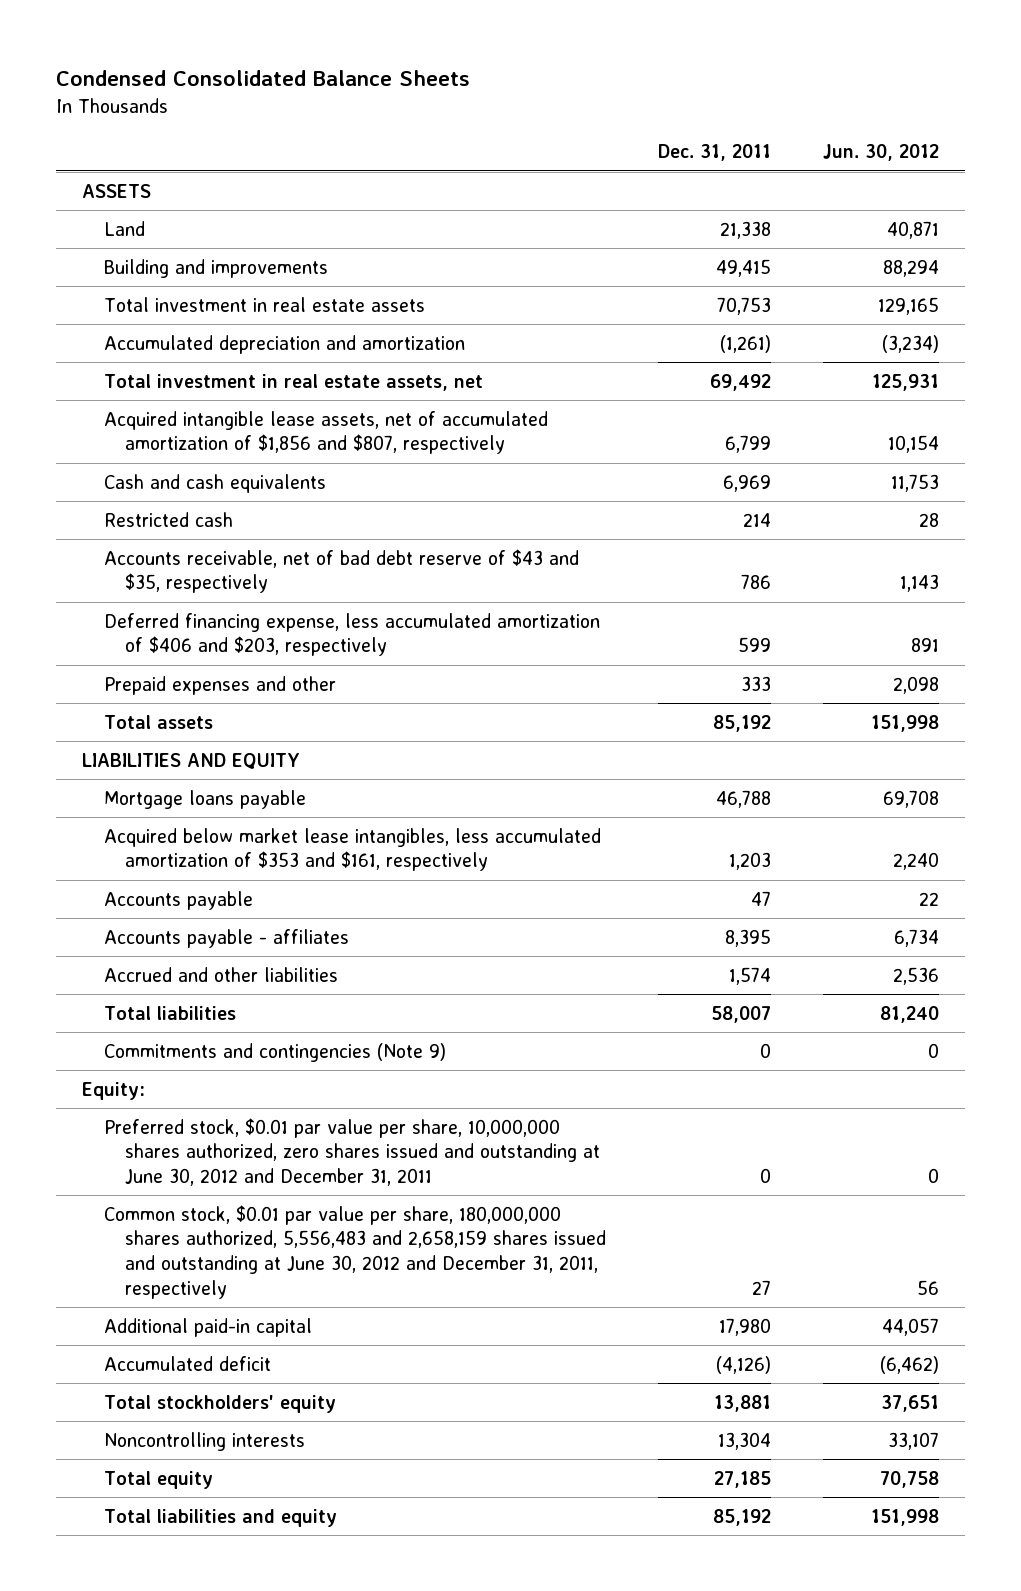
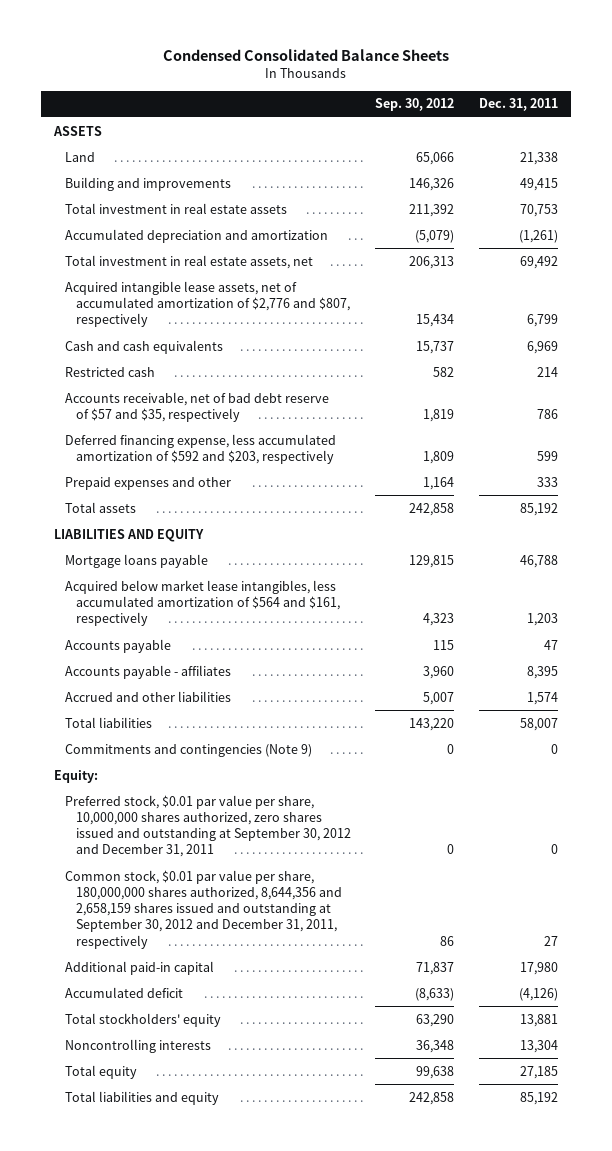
[822,144,939,162] Jun. 30, 2012 -> none
none -> [375,98,455,112] Sep. 30, 2012
[103,410,548,455] Acquired intangible lease assets, net of accumulated amortization of $1,856 and $807, respectively -> [64,280,350,328] Acquired intangible lease assets, net of accumulated amortization of $2,776 and $807, respectively
[103,548,579,594] Accounts receivable, net of bad debt reserve of $43 and $35, respectively -> [64,391,329,422] Accounts receivable, net of bad debt reserve of $57 and $35, respectively
[103,612,600,657] Deferred financing expense, less accumulated amortization of $406 and $203, respectively -> [64,433,336,464] Deferred financing expense, less accumulated amortization of $592 and $203, respectively
[103,827,601,872] Acquired below market lease intangibles, less accumulated amortization of $353 and $161, respectively -> [64,579,340,627] Acquired below market lease intangibles, less accumulated amortization of $564 and $161, respectively
[103,1117,600,1186] Preferred stock, $0.01 par value per share, 10,000,000 shares authorized, zero shares issued and outstanding at June 30, 2012 and December 31, 2011 -> [64,794,351,858] Preferred stock, $0.01 par value per share, 10,000,000 shares authorized, zero shares issued and outstanding at September 30, 2012 and December 31, 2011
[103,1204,606,1299] Common stock, $0.01 par value per share, 180,000,000 shares authorized, 5,556,483 and 2,658,159 shares issued and outstanding at June 30, 2012 and December 31, 2011, respectively -> [64,869,342,949] Common stock, $0.01 par value per share, 180,000,000 shares authorized, 8,644,356 and 2,658,159 shares issued and outstanding at September 30, 2012 and December 31, 2011, respectively

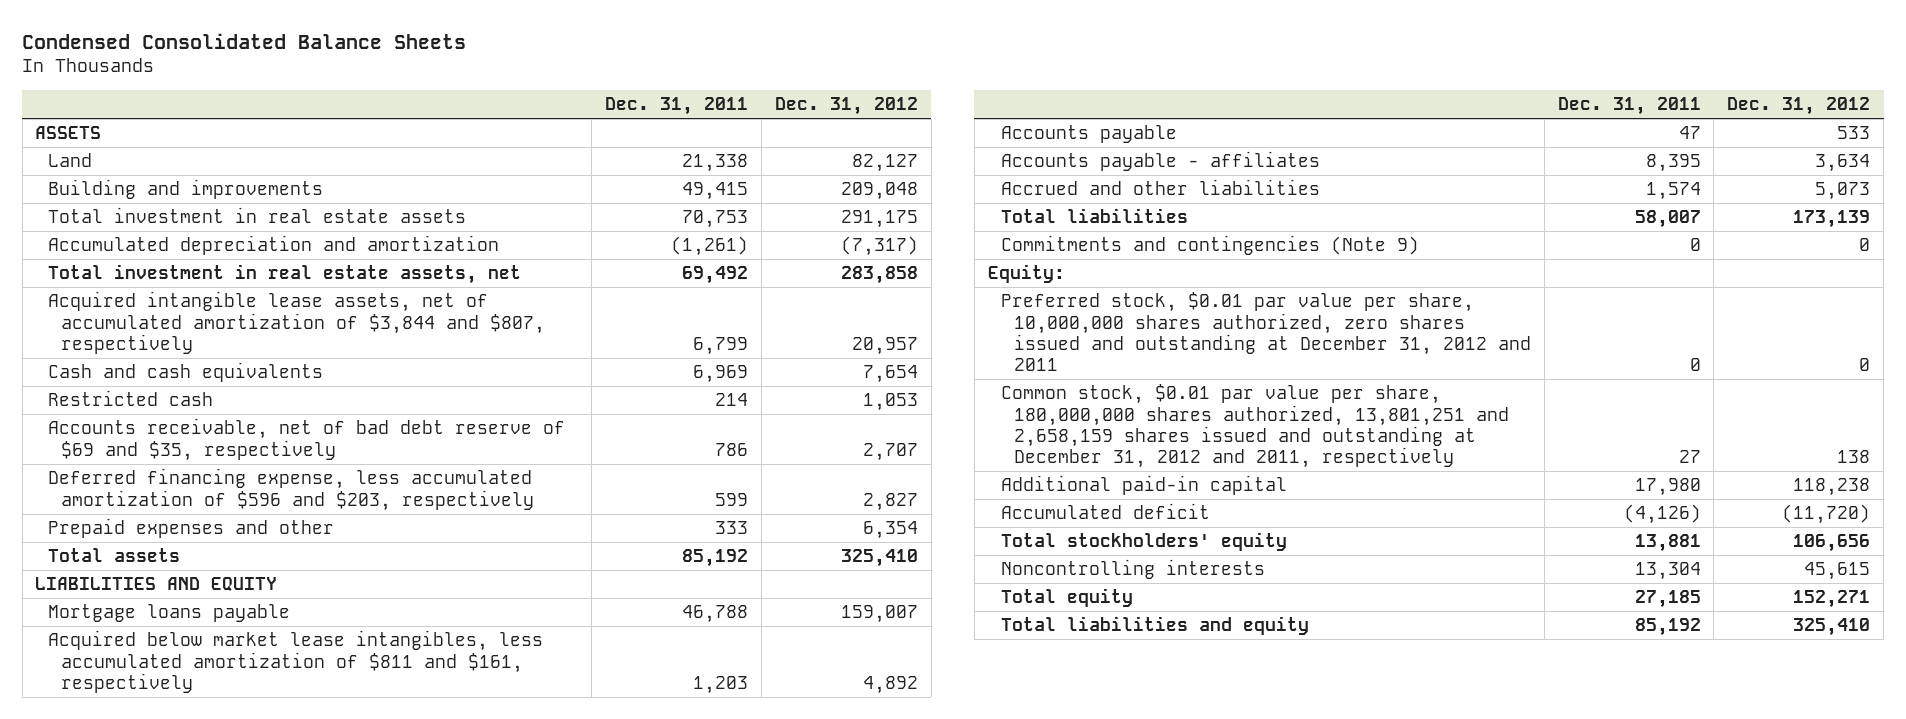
[375,98,455,112] Sep. 30, 2012 -> none
none -> [774,96,918,115] Dec. 31, 2012
[64,280,350,328] Acquired intangible lease assets, net of accumulated amortization of $2,776 and $807, respectively -> [48,291,546,354] Acquired intangible lease assets, net of accumulated amortization of $3,844 and $807, respectively
[64,391,329,422] Accounts receivable, net of bad debt reserve of $57 and $35, respectively -> [48,418,566,461] Accounts receivable, net of bad debt reserve of $69 and $35, respectively
[64,433,336,464] Deferred financing expense, less accumulated amortization of $592 and $203, respectively -> [48,468,535,511] Deferred financing expense, less accumulated amortization of $596 and $203, respectively
[64,579,340,627] Acquired below market lease intangibles, less accumulated amortization of $564 and $161, respectively -> [48,630,544,693] Acquired below market lease intangibles, less accumulated amortization of $811 and $161, respectively
[64,794,351,858] Preferred stock, $0.01 par value per share, 10,000,000 shares authorized, zero shares issued and outstanding at September 30, 2012 and December 31, 2011 -> [1000,292,1531,372] Preferred stock, $0.01 par value per share, 10,000,000 shares authorized, zero shares issued and outstanding at December 31, 2012 and 2011
[64,869,342,949] Common stock, $0.01 par value per share, 180,000,000 shares authorized, 8,644,356 and 2,658,159 shares issued and outstanding at September 30, 2012 and December 31, 2011, respectively -> [1000,384,1509,469] Common stock, $0.01 par value per share, 180,000,000 shares authorized, 13,801,251 and 2,658,159 shares issued and outstanding at December 31, 2012 and 2011, respectively

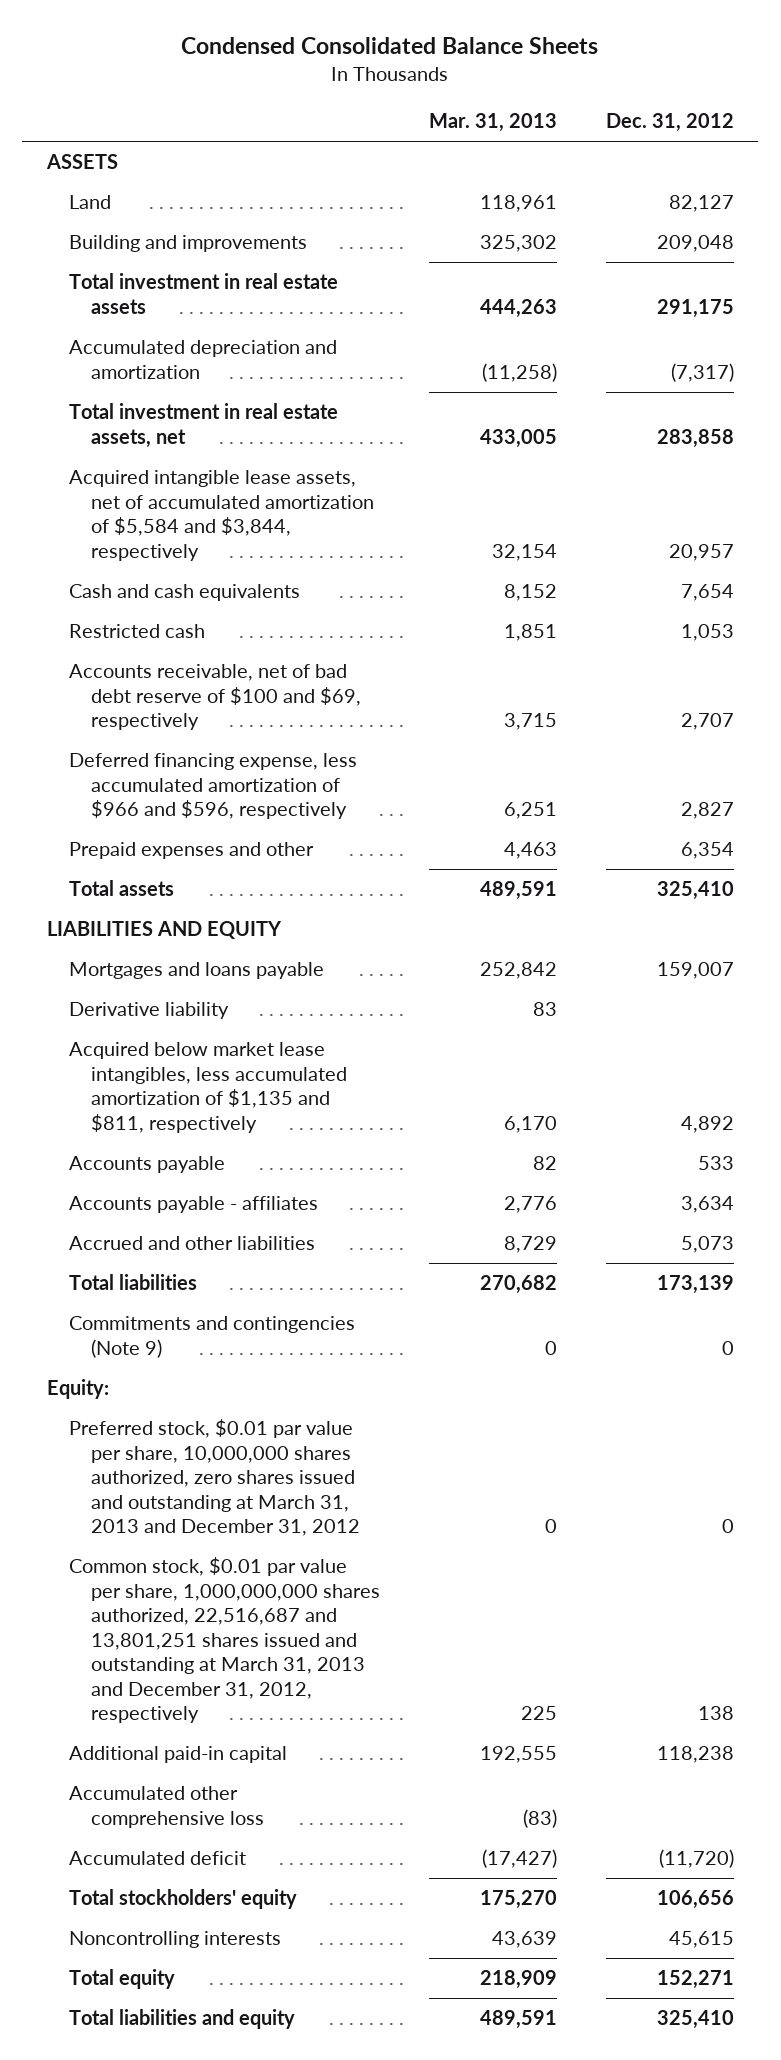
[605,96,749,115] Dec. 31, 2011 -> none
none -> [428,113,557,133] Mar. 31, 2013
[48,291,546,354] Acquired intangible lease assets, net of accumulated amortization of $3,844 and $807, respectively -> [68,470,374,561] Acquired intangible lease assets, net of accumulated amortization of $5,584 and $3,844, respectively
[48,418,566,461] Accounts receivable, net of bad debt reserve of $69 and $35, respectively -> [68,664,361,731] Accounts receivable, net of bad debt reserve of $100 and $69, respectively
[48,468,535,511] Deferred financing expense, less accumulated amortization of $596 and $203, respectively -> [68,753,357,820] Deferred financing expense, less accumulated amortization of $966 and $596, respectively
[48,604,291,623] Mortgage loans payable -> [68,962,324,980] Mortgages and loans payable
none -> [68,1002,229,1020] Derivative liability
[48,630,544,693] Acquired below market lease intangibles, less accumulated amortization of $811 and $161, respectively -> [68,1042,347,1133] Acquired below market lease intangibles, less accumulated amortization of $1,135 and $811, respectively
[1000,292,1531,372] Preferred stock, $0.01 par value per share, 10,000,000 shares authorized, zero shares issued and outstanding at December 31, 2012 and 2011 -> [68,1419,360,1537] Preferred stock, $0.01 par value per share, 10,000,000 shares authorized, zero shares issued and outstanding at March 31, 2013 and December 31, 2012
[1000,384,1509,469] Common stock, $0.01 par value per share, 180,000,000 shares authorized, 13,801,251 and 2,658,159 shares issued and outstanding at December 31, 2012 and 2011, respectively -> [68,1557,380,1724] Common stock, $0.01 par value per share, 1,000,000,000 shares authorized, 22,516,687 and 13,801,251 shares issued and outstanding at March 31, 2013 and December 31, 2012, respectively
none -> [68,1786,264,1828] Accumulated other comprehensive loss

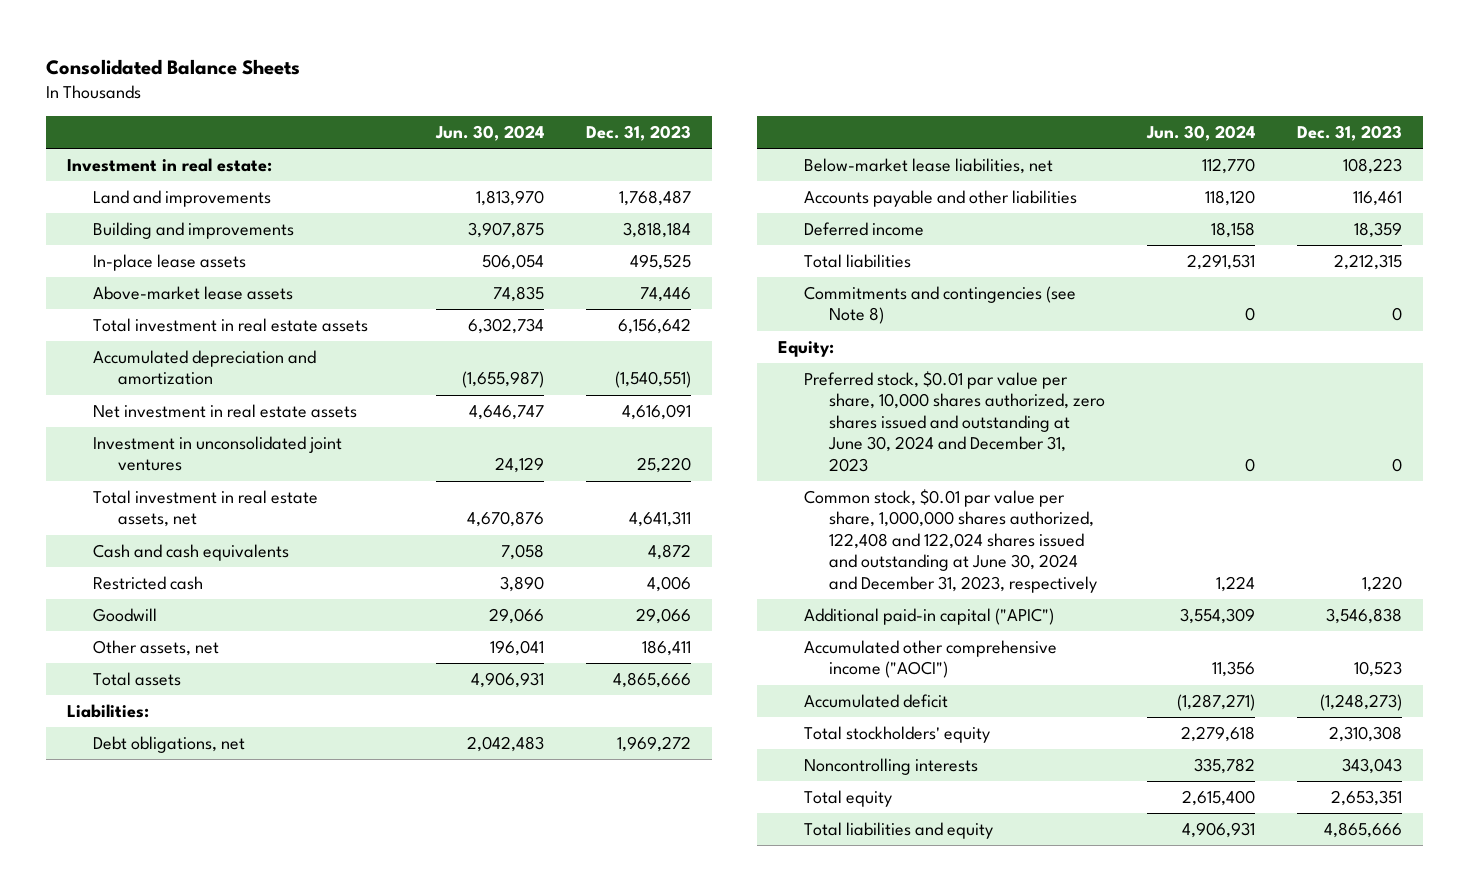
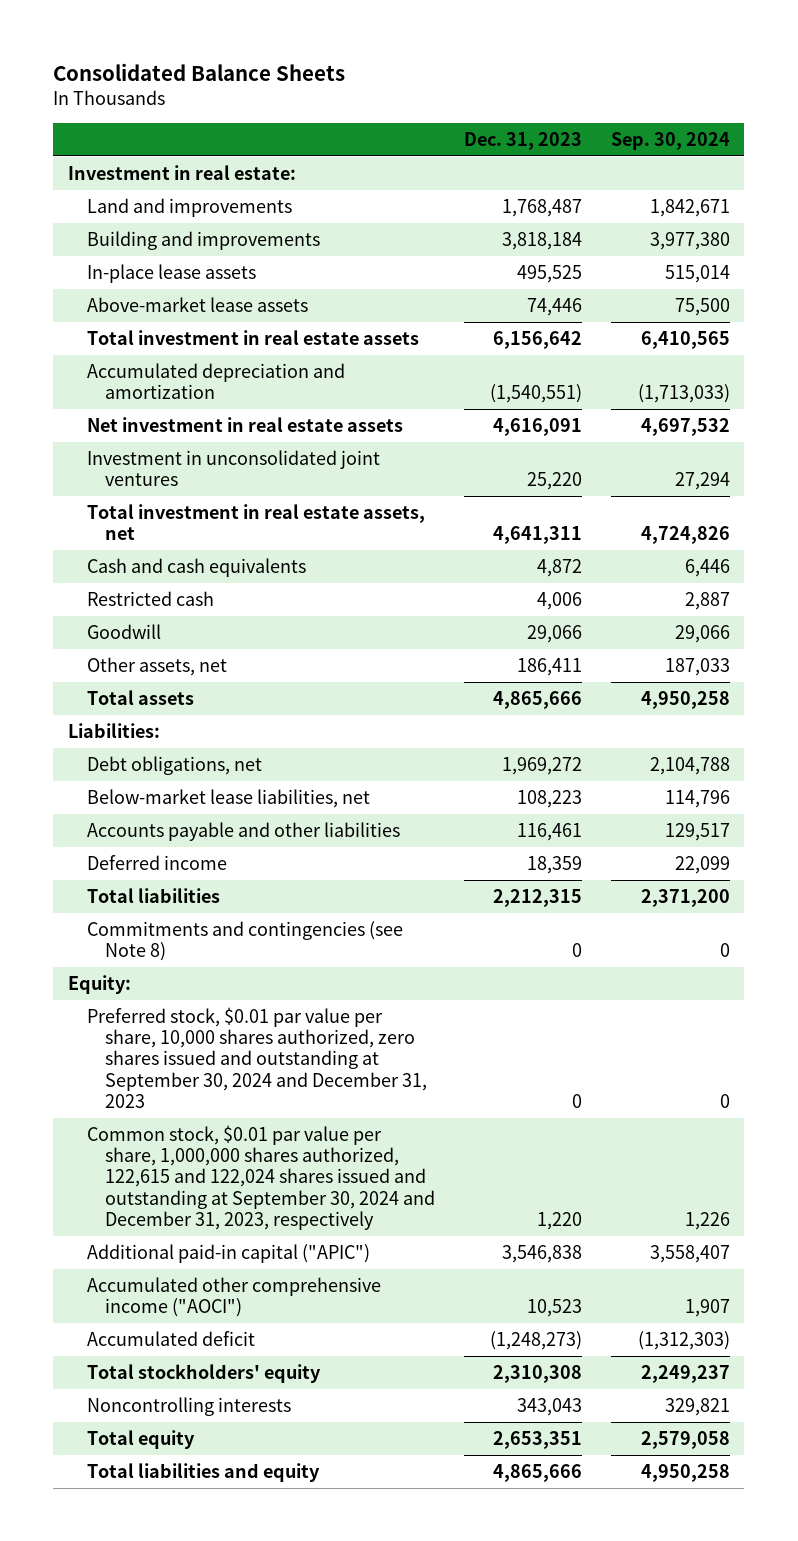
[435,125,545,142] Jun. 30, 2024 -> none
none -> [610,131,730,150] Sep. 30, 2024
[803,371,1106,472] Preferred stock, $0.01 par value per share, 10,000 shares authorized, zero shares issued and outstanding at June 30, 2024 and December 31, 2023 -> [86,1006,428,1109] Preferred stock, $0.01 par value per share, 10,000 shares authorized, zero shares issued and outstanding at September 30, 2024 and December 31, 2023
[803,489,1098,593] Common stock, $0.01 par value per share, 1,000,000 shares authorized, 122,408 and 122,024 shares issued and outstanding at June 30, 2024 and December 31, 2023, respectively -> [86,1124,436,1231] Common stock, $0.01 par value per share, 1,000,000 shares authorized, 122,615 and 122,024 shares issued and outstanding at September 30, 2024 and December 31, 2023, respectively

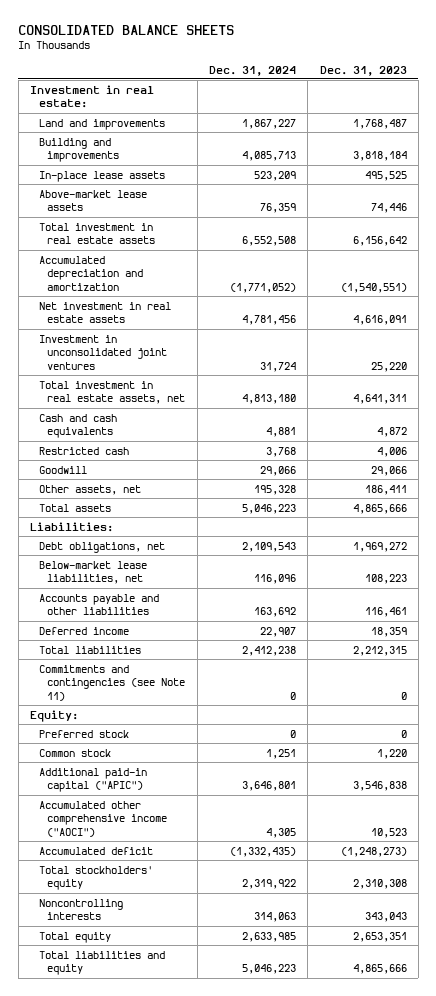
[53,63,346,82] Consolidated Balance Sheets -> [18,24,235,35] CONSOLIDATED BALANCE SHEETS
[610,131,730,150] Sep. 30, 2024 -> none
none -> [208,65,296,76] Dec. 31, 2024
[86,920,403,962] Commitments and contingencies (see Note 8) -> [38,664,186,701] Commitments and contingencies (see Note 11)
[86,1006,428,1109] Preferred stock, $0.01 par value per share, 10,000 shares authorized, zero shares issued and outstanding at September 30, 2024 and December 31, 2023 -> [38,729,129,738] Preferred stock
[86,1124,436,1231] Common stock, $0.01 par value per share, 1,000,000 shares authorized, 122,615 and 122,024 shares issued and outstanding at September 30, 2024 and December 31, 2023, respectively -> [38,748,111,757] Common stock

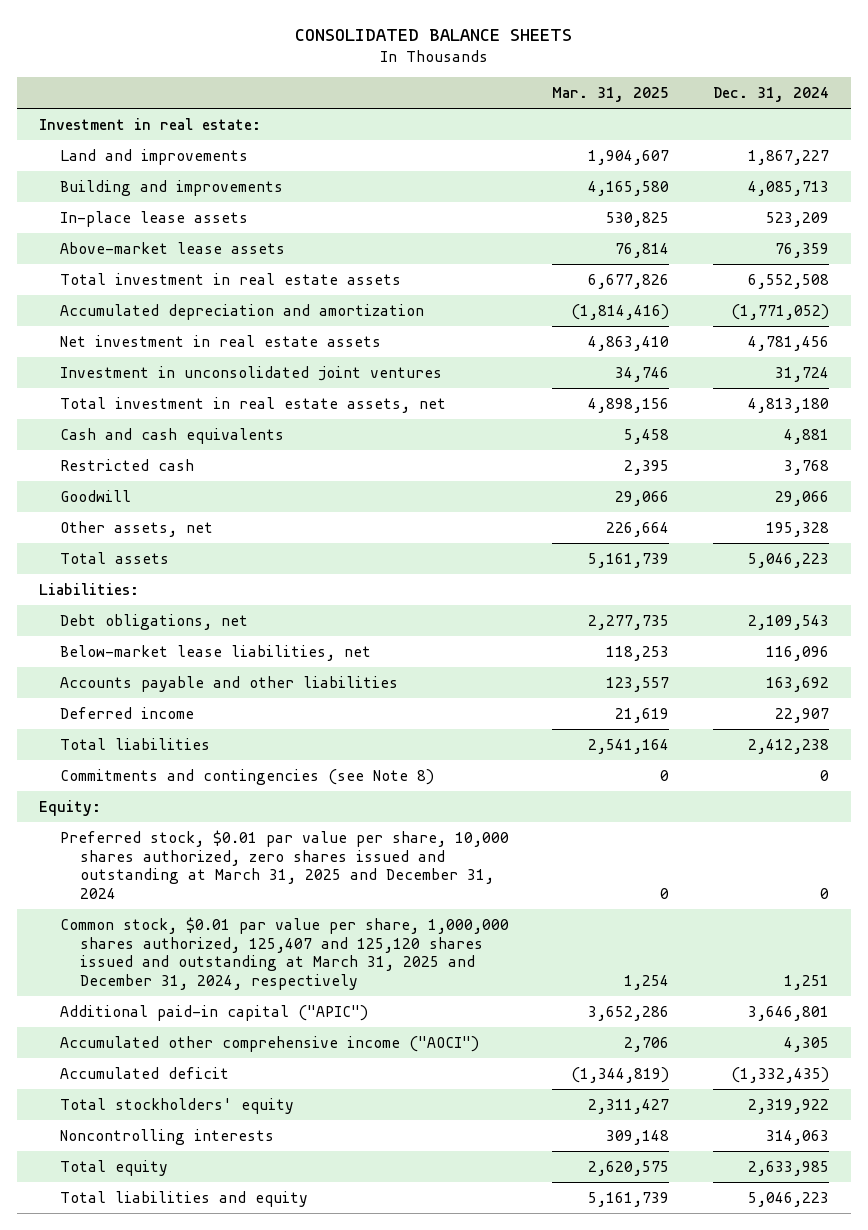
[319,65,407,76] Dec. 31, 2023 -> none
none -> [552,87,670,103] Mar. 31, 2025
[38,664,186,701] Commitments and contingencies (see Note 11) -> [59,768,434,785] Commitments and contingencies (see Note 8)
[38,729,129,738] Preferred stock -> [59,829,509,899] Preferred stock, $0.01 par value per share, 10,000 shares authorized, zero shares issued and outstanding at March 31, 2025 and December 31, 2024
[38,748,111,757] Common stock -> [59,916,509,990] Common stock, $0.01 par value per share, 1,000,000 shares authorized, 125,407 and 125,120 shares issued and outstanding at March 31, 2025 and December 31, 2024, respectively

